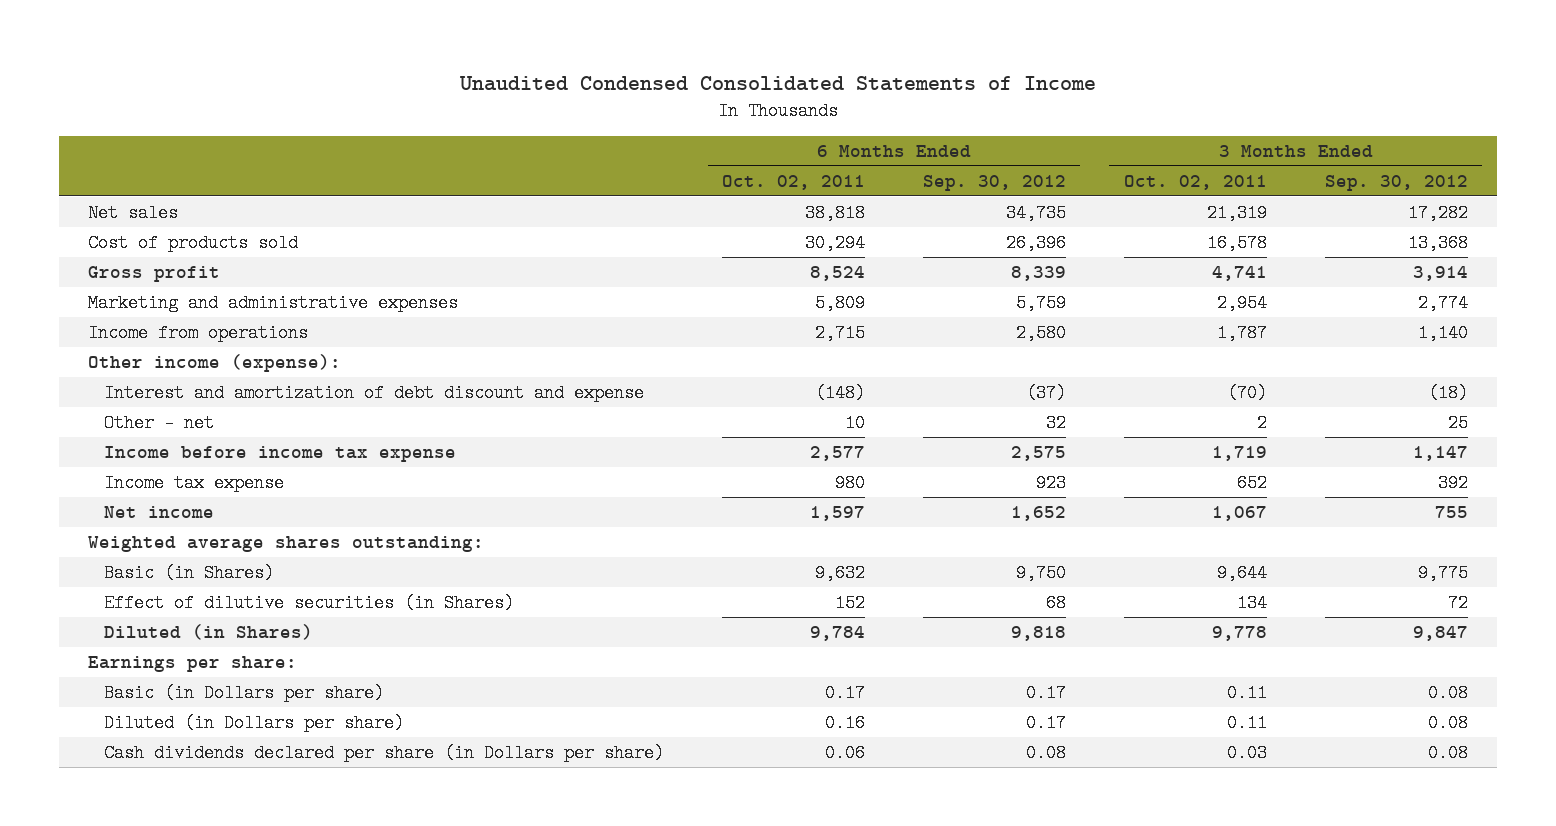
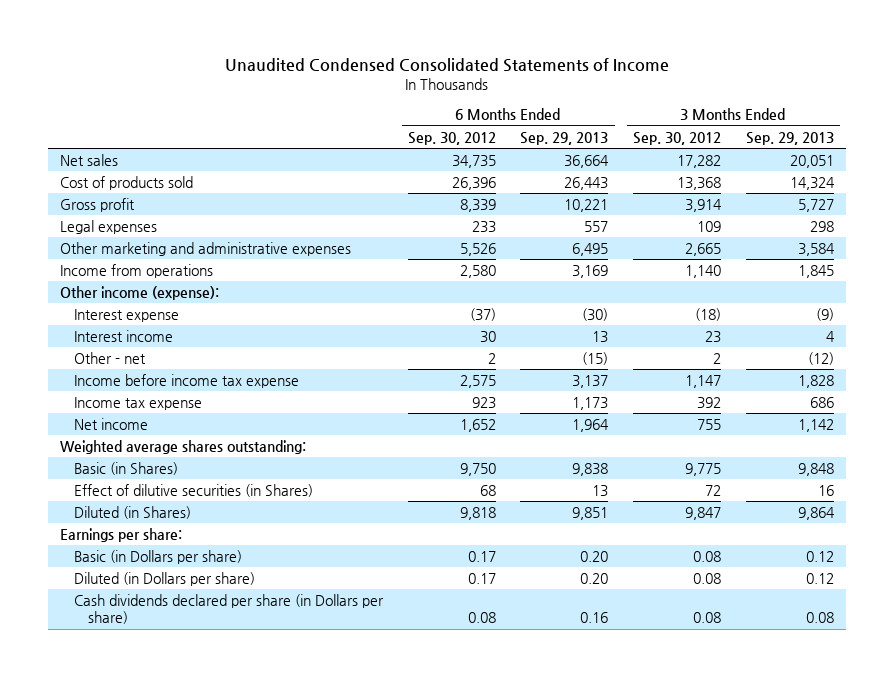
[721,174,865,190] Oct. 02, 2011 -> none
[1123,174,1267,190] Oct. 02, 2011 -> none
none -> [520,131,609,145] Sep. 29, 2013
none -> [745,131,834,145] Sep. 29, 2013
none -> [60,220,158,235] Legal expenses
[88,294,459,313] Marketing and administrative expenses -> [60,242,352,257] Other marketing and administrative expenses
[1015,294,1066,313] 5,759 -> [459,243,496,257] 5,526
[1417,294,1468,313] 2,774 -> [685,243,722,257] 2,665
[104,384,645,403] Interest and amortization of debt discount and expense -> [74,309,180,323] Interest expense
none -> [74,330,174,343] Interest income
[1045,414,1066,433] 32 -> [487,353,496,365] 2
[1447,414,1468,433] 25 -> [713,353,722,365] 2

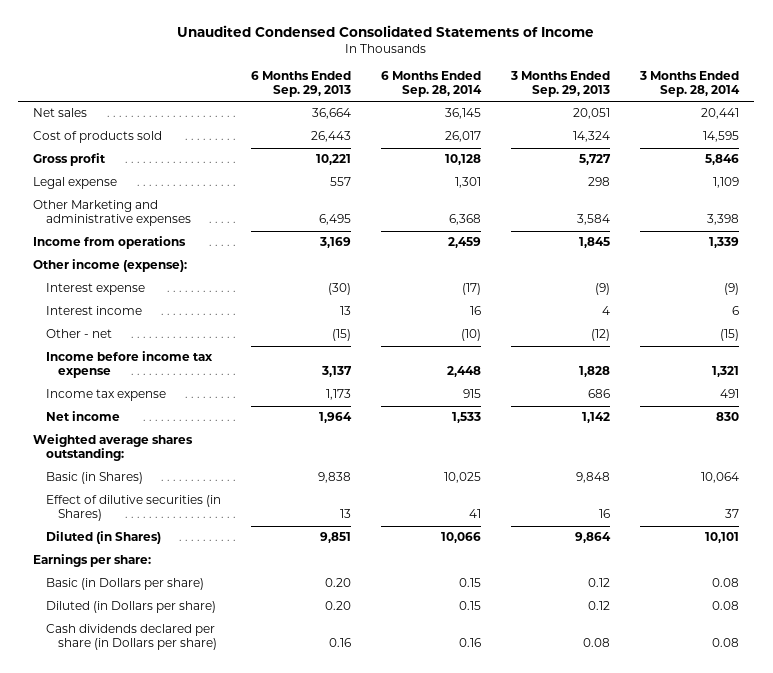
[407,131,496,145] Sep. 30, 2012 -> none
[633,131,722,145] Sep. 30, 2012 -> none
none -> [380,70,482,97] 6 Months Ended Sep. 28, 2014
none -> [639,70,741,97] 3 Months Ended Sep. 28, 2014
[60,220,158,235] Legal expenses -> [33,177,118,190] Legal expense
[60,242,352,257] Other marketing and administrative expenses -> [33,200,191,227] Other Marketing and administrative expenses

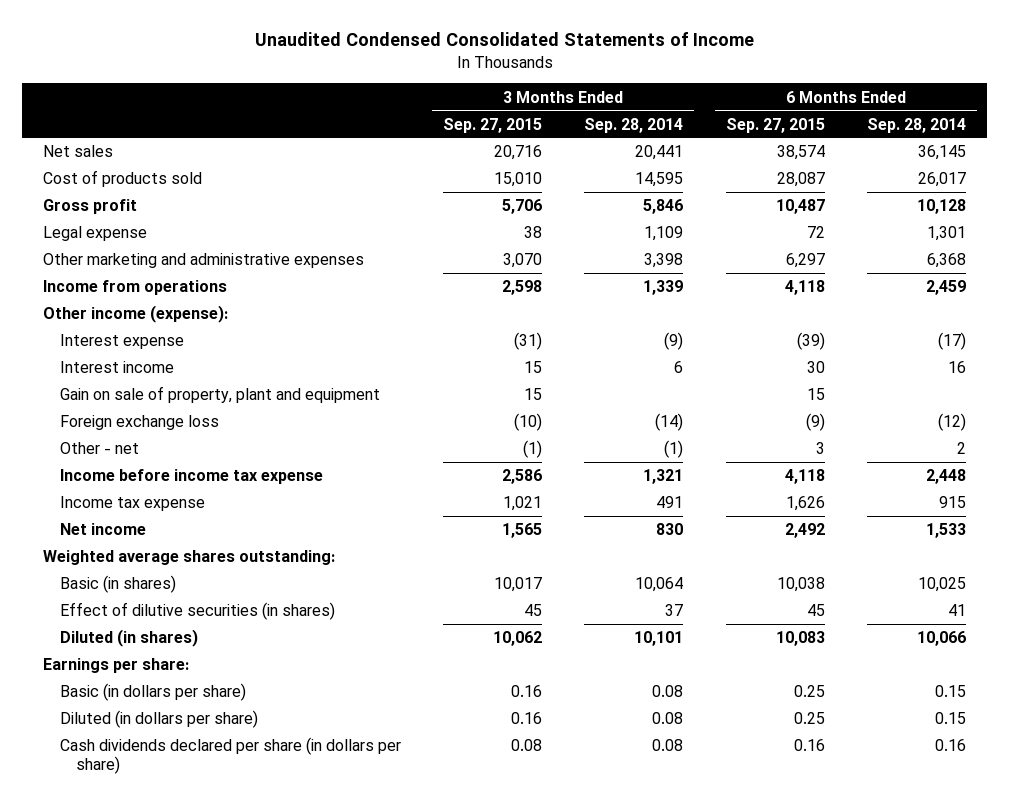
[250,70,351,97] 6 Months Ended Sep. 29, 2013 -> none
[510,70,611,97] 3 Months Ended Sep. 29, 2013 -> none
none -> [443,117,543,133] Sep. 27, 2015
none -> [725,117,825,133] Sep. 27, 2015
[33,200,191,227] Other Marketing and administrative expenses -> [42,253,364,269] Other marketing and administrative expenses
none -> [59,386,380,404] Gain on sale of property, plant and equipment
none -> [59,415,219,431] Foreign exchange loss
[460,329,481,342] (10) -> [957,442,967,455] 2
[720,329,740,342] (15) -> [664,440,684,459] (1)
[45,472,143,485] Basic (in Shares) -> [59,575,176,594] Basic (in shares)
[45,495,221,522] Effect of dilutive securities (in Shares) -> [59,602,335,621] Effect of dilutive securities (in shares)
[45,531,161,545] Diluted (in Shares) -> [59,629,198,648] Diluted (in shares)
[45,578,204,591] Basic (in Dollars per share) -> [59,683,246,702] Basic (in dollars per share)
[45,601,216,614] Diluted (in Dollars per share) -> [59,710,258,729] Diluted (in dollars per share)
[45,624,217,651] Cash dividends declared per share (in Dollars per share) -> [59,737,401,774] Cash dividends declared per share (in dollars per share)

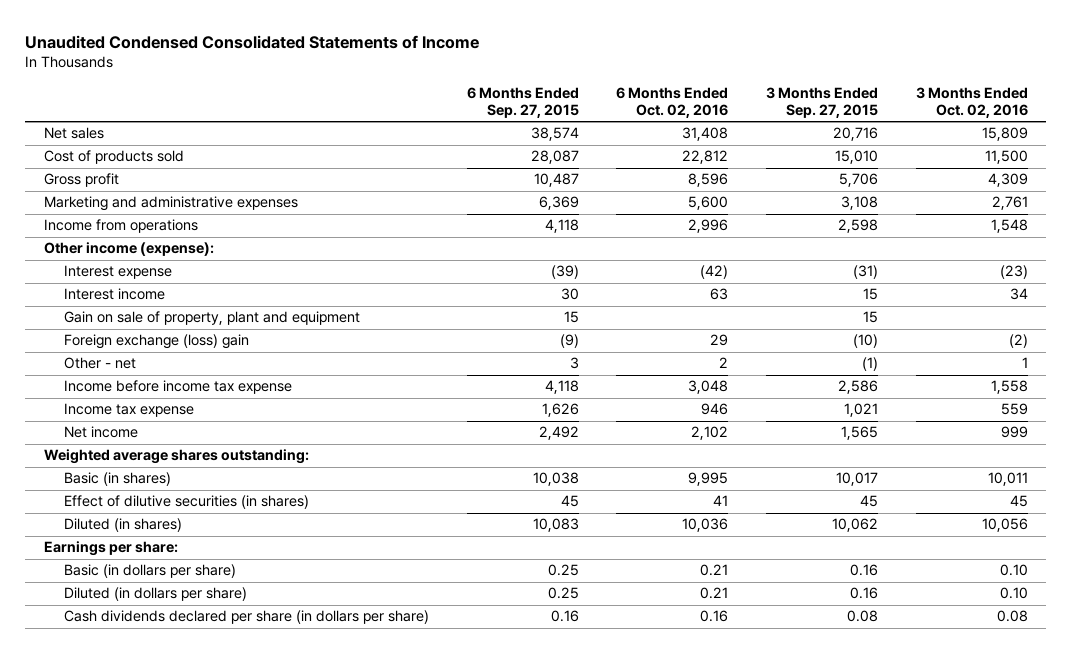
[584,117,684,133] Sep. 28, 2014 -> none
[867,117,967,133] Sep. 28, 2014 -> none
none -> [616,87,729,119] 6 Months Ended Oct. 02, 2016
none -> [915,87,1028,119] 3 Months Ended Oct. 02, 2016
[42,226,147,242] Legal expense -> none
[42,253,364,269] Other marketing and administrative expenses -> [43,196,298,212] Marketing and administrative expenses
[503,253,543,269] 3,070 -> [840,196,878,211] 3,108
[785,253,825,269] 6,297 -> [538,196,579,211] 6,369
[59,415,219,431] Foreign exchange loss -> [64,334,250,350] Foreign exchange (loss) gain

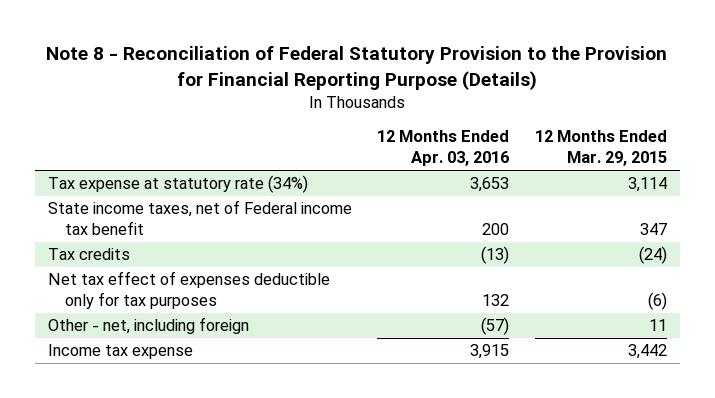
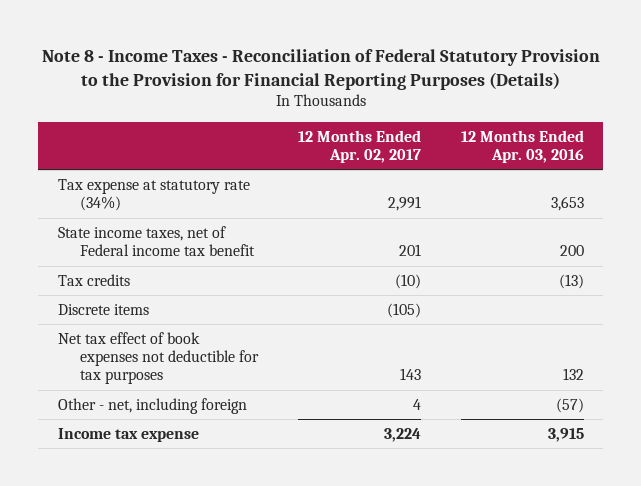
[46,46,668,90] Note 8 - Reconciliation of Federal Statutory Provision to the Provision for Financial Reporting Purpose (Details) -> [41,48,600,90] Note 8 - Income Taxes - Reconciliation of Federal Statutory Provision to the Provision for Financial Reporting Purposes (Details)
[535,130,668,167] 12 Months Ended Mar. 29, 2015 -> none
none -> [298,129,422,163] 12 Months Ended Apr. 02, 2017
none -> [57,303,149,315] Discrete items
[47,271,330,310] Net tax effect of expenses deductible only for tax purposes -> [57,331,260,385] Net tax effect of book expenses not deductible for tax purposes

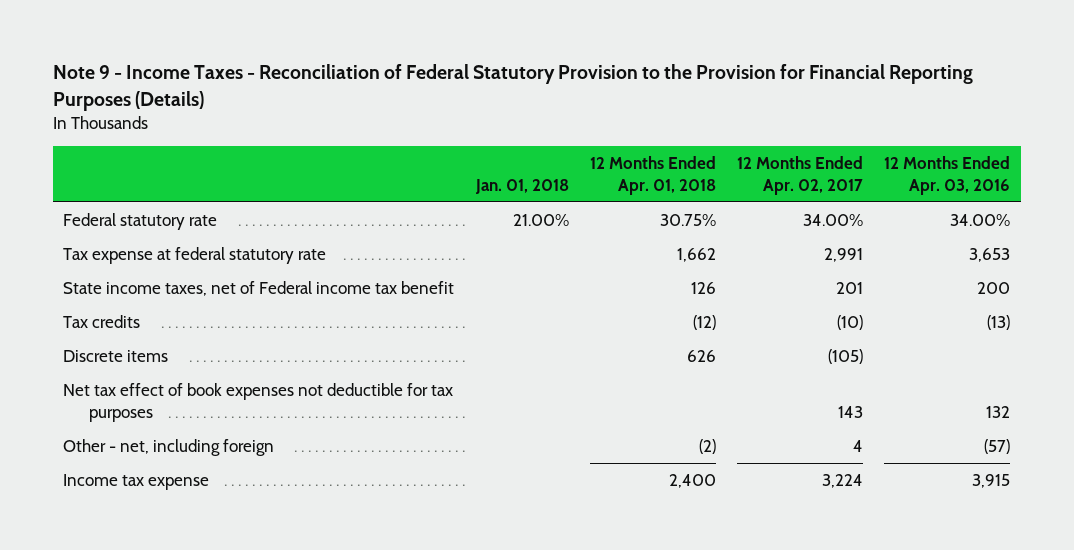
[41,48,600,90] Note 8 - Income Taxes - Reconciliation of Federal Statutory Provision to the Provision for Financial Reporting Purposes (Details) -> [52,64,973,111] Note 9 - Income Taxes - Reconciliation of Federal Statutory Provision to the Provision for Financial Reporting Purposes (Details)
none -> [474,178,569,194] Jan. 01, 2018
none -> [589,155,716,195] 12 Months Ended Apr. 01, 2018
none -> [63,213,218,231] Federal statutory rate
[57,178,250,212] Tax expense at statutory rate (34%) -> [63,247,327,265] Tax expense at federal statutory rate

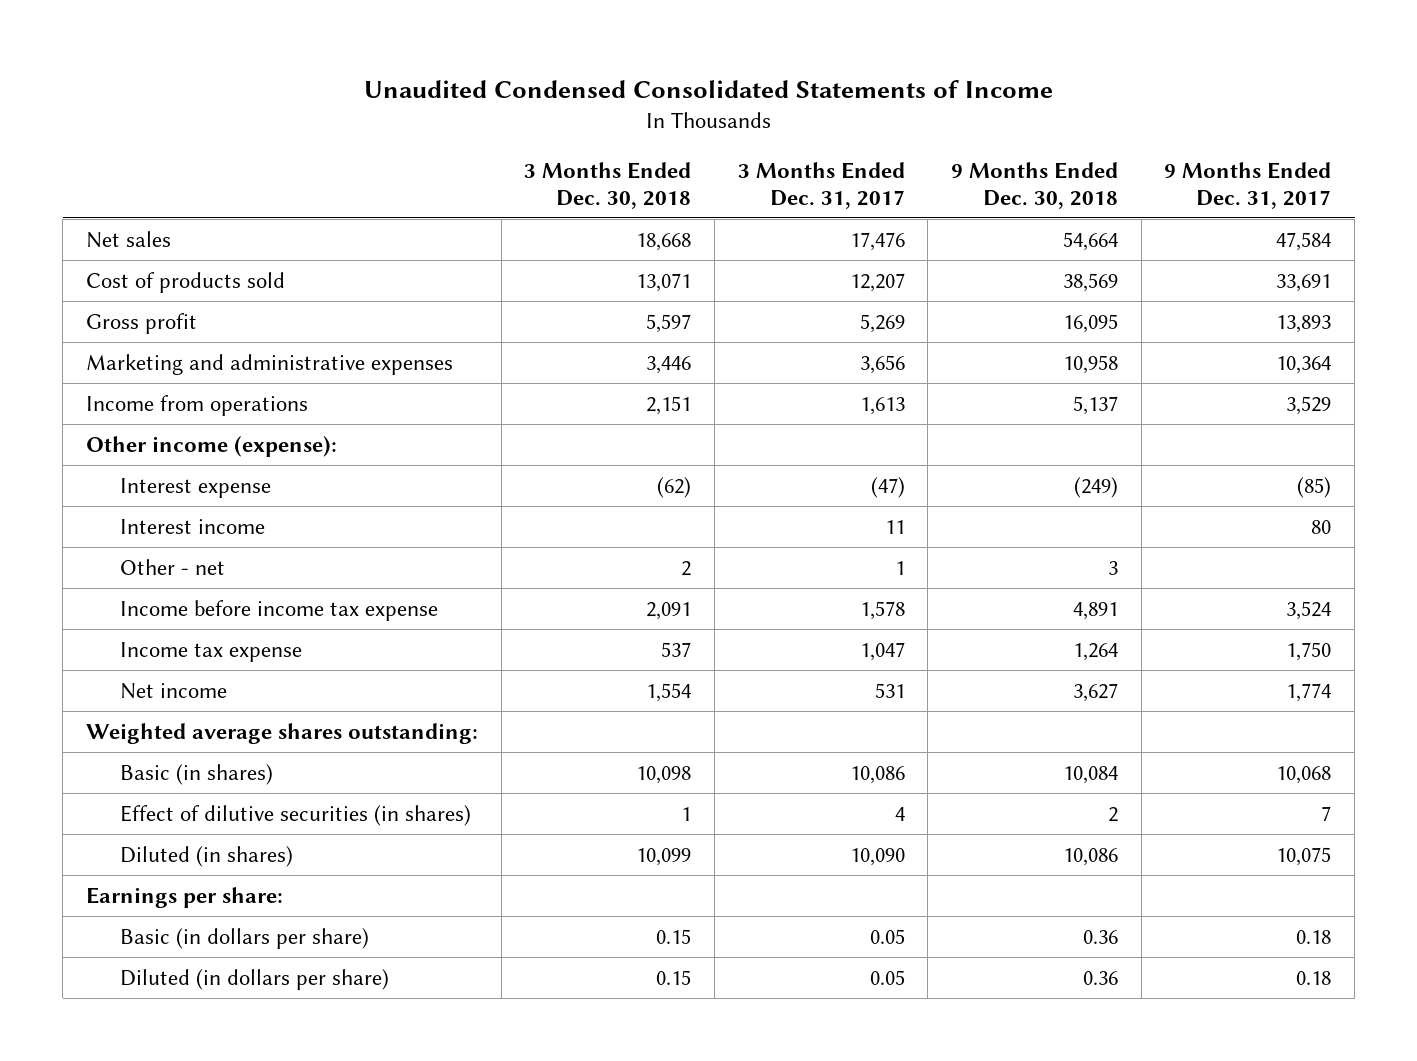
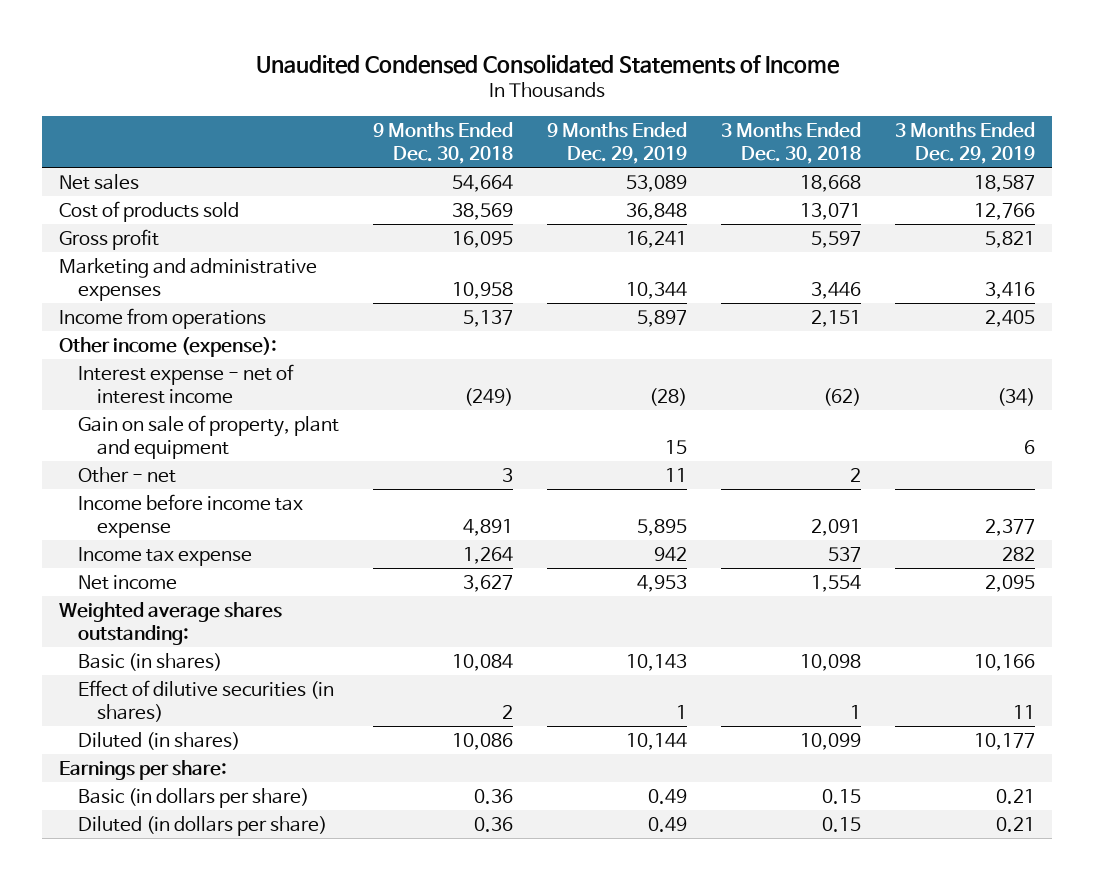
[737,162,905,209] 3 Months Ended Dec. 31, 2017 -> none
[1164,162,1332,209] 9 Months Ended Dec. 31, 2017 -> none
none -> [546,122,687,164] 9 Months Ended Dec. 29, 2019
none -> [894,122,1035,164] 3 Months Ended Dec. 29, 2019
[120,518,266,534] Interest income -> none
[120,477,272,498] Interest expense -> [78,363,295,404] Interest expense - net of interest income
none -> [78,414,340,459] Gain on sale of property, plant and equipment

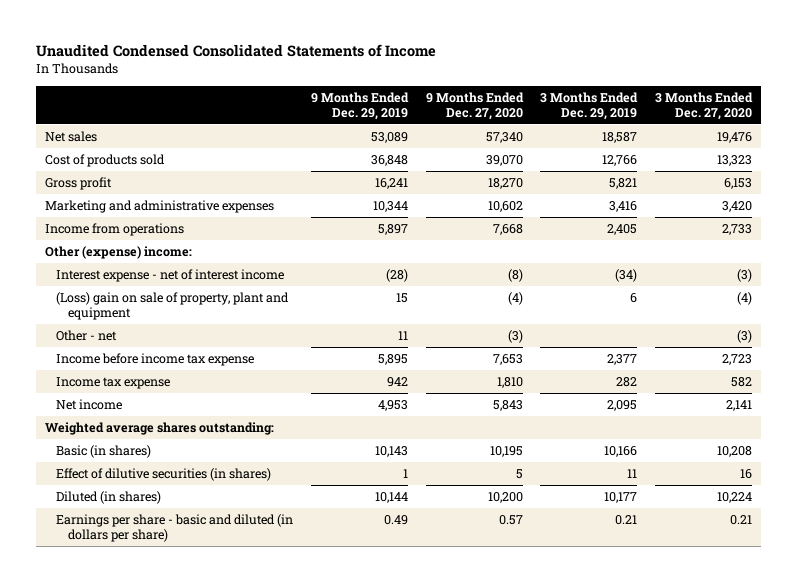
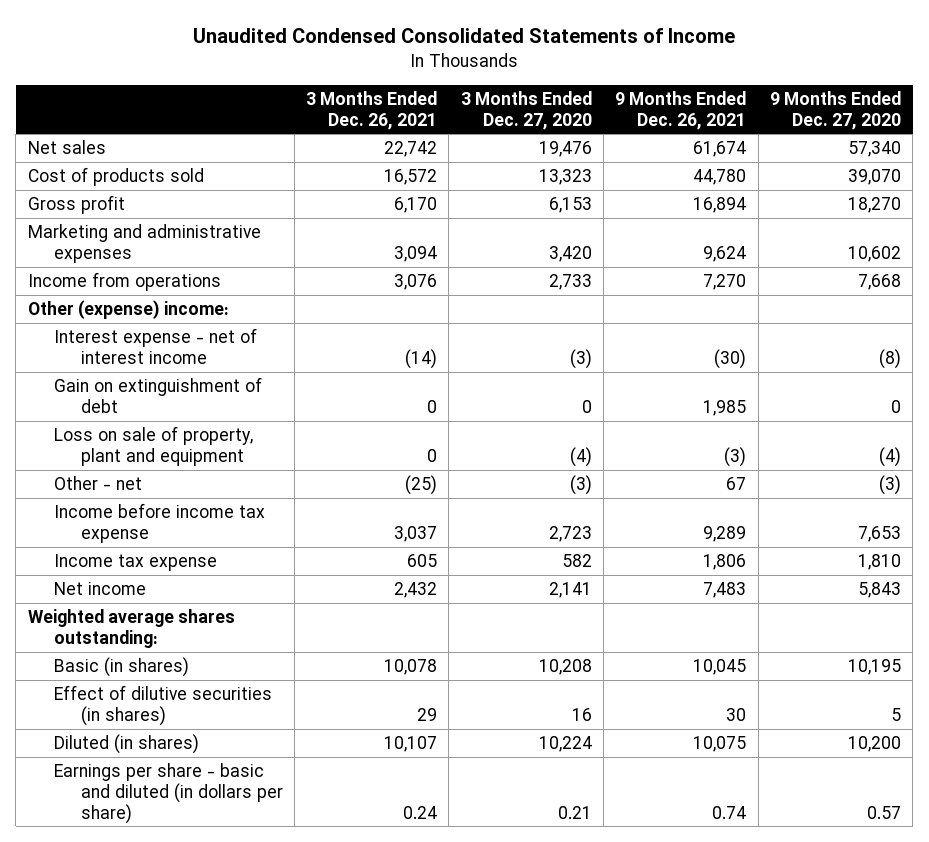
[311,92,410,120] 9 Months Ended Dec. 29, 2019 -> none
[540,92,639,120] 3 Months Ended Dec. 29, 2019 -> none
none -> [306,90,438,130] 3 Months Ended Dec. 26, 2021
none -> [615,90,747,130] 9 Months Ended Dec. 26, 2021
none -> [54,377,263,413] Gain on extinguishment of debt
[56,292,290,320] (Loss) gain on sale of property, plant and equipment -> [54,426,254,466] Loss on sale of property, plant and equipment

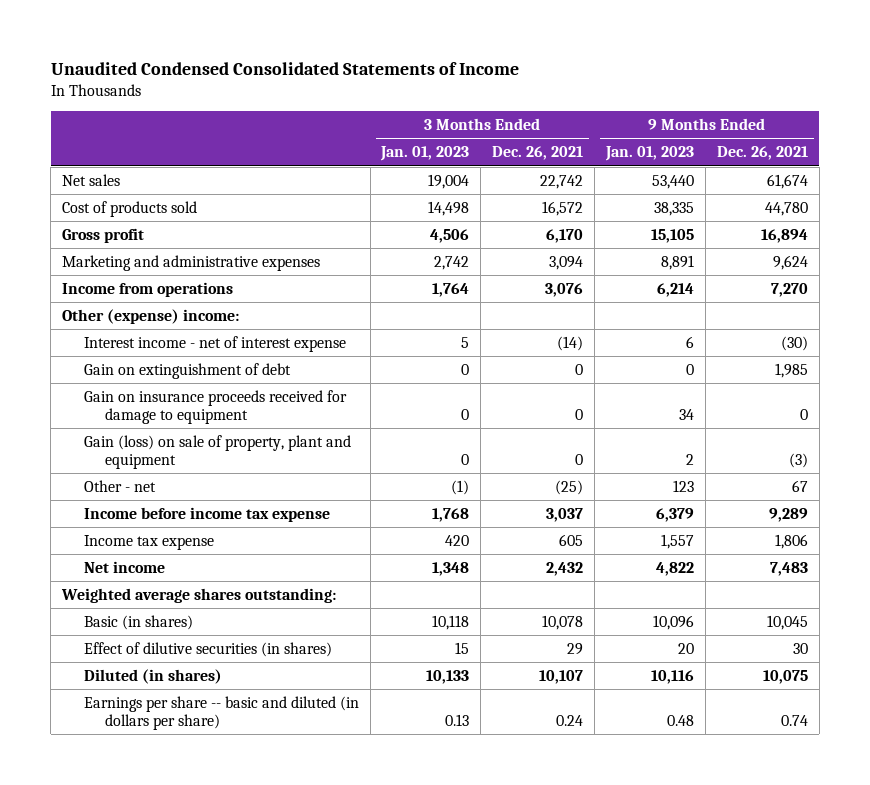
[460,90,592,130] 3 Months Ended Dec. 27, 2020 -> none
[770,90,902,130] 9 Months Ended Dec. 27, 2020 -> none
none -> [380,146,470,162] Jan. 01, 2023
none -> [605,146,695,162] Jan. 01, 2023
[54,328,258,364] Interest expense - net of interest income -> [83,335,346,352] Interest income - net of interest expense
none -> [83,389,347,424] Gain on insurance proceeds received for damage to equipment
[54,426,254,466] Loss on sale of property, plant and equipment -> [83,434,351,469] Gain (loss) on sale of property, plant and equipment
[54,763,283,824] Earnings per share - basic and diluted (in dollars per share) -> [83,695,359,730] Earnings per share -- basic and diluted (in dollars per share)

